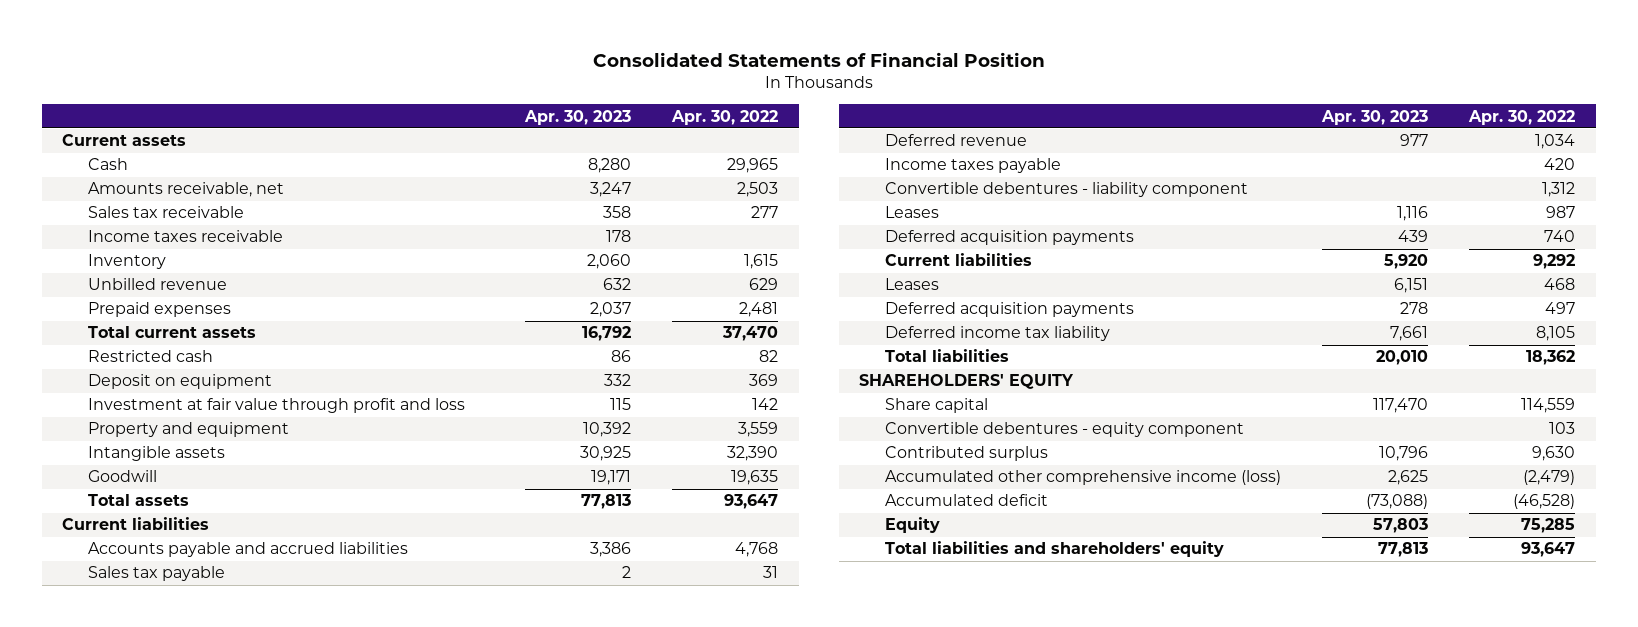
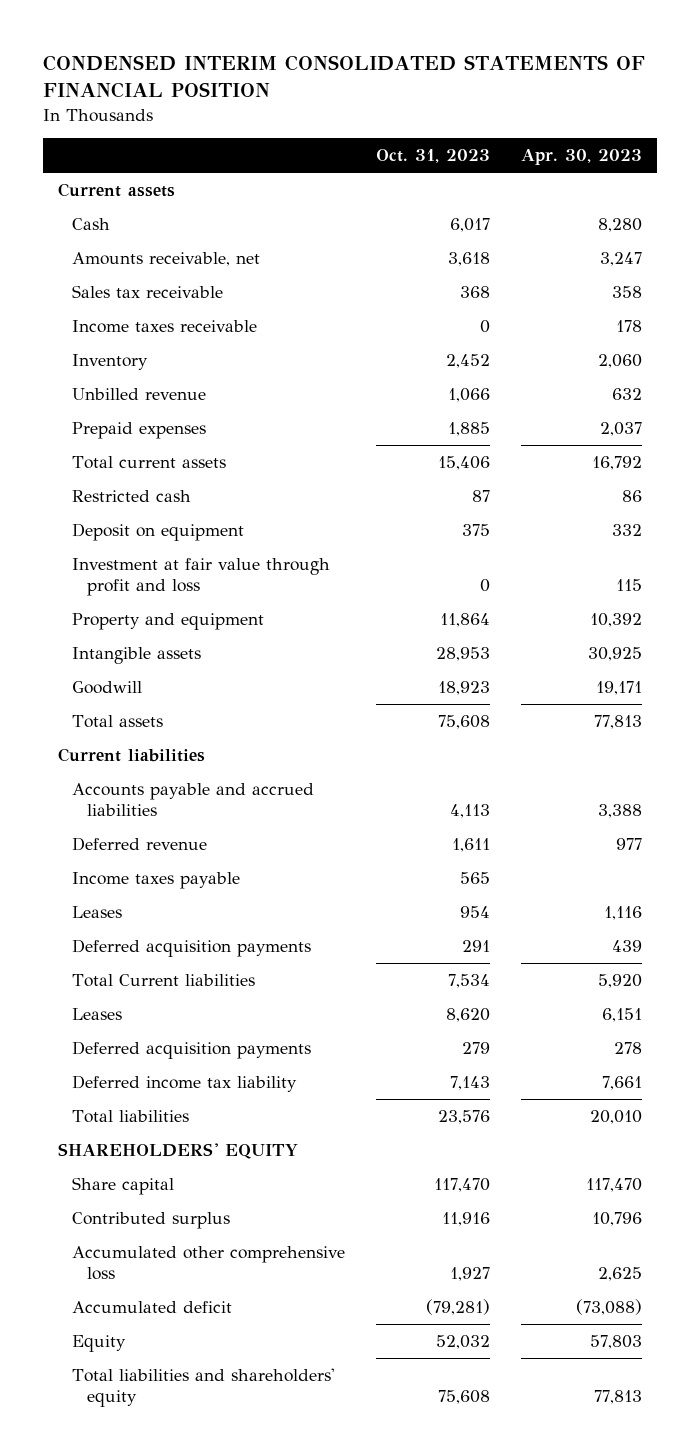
[592,51,1045,67] Consolidated Statements of Financial Position -> [42,54,645,98] CONDENSED INTERIM CONSOLIDATED STATEMENTS OF FINANCIAL POSITION
[671,109,779,125] Apr. 30, 2022 -> none
none -> [376,149,491,164] Oct. 31, 2023
[87,566,225,582] Sales tax payable -> none
[589,542,631,558] 3,386 -> [597,803,642,818] 3,388
[884,182,1248,198] Convertible debentures - liability component -> none
[884,253,1032,267] Current liabilities -> [72,974,256,988] Total Current liabilities
[884,422,1244,438] Convertible debentures - equity component -> none
[884,470,1281,486] Accumulated other comprehensive income (loss) -> [72,1246,346,1280] Accumulated other comprehensive loss

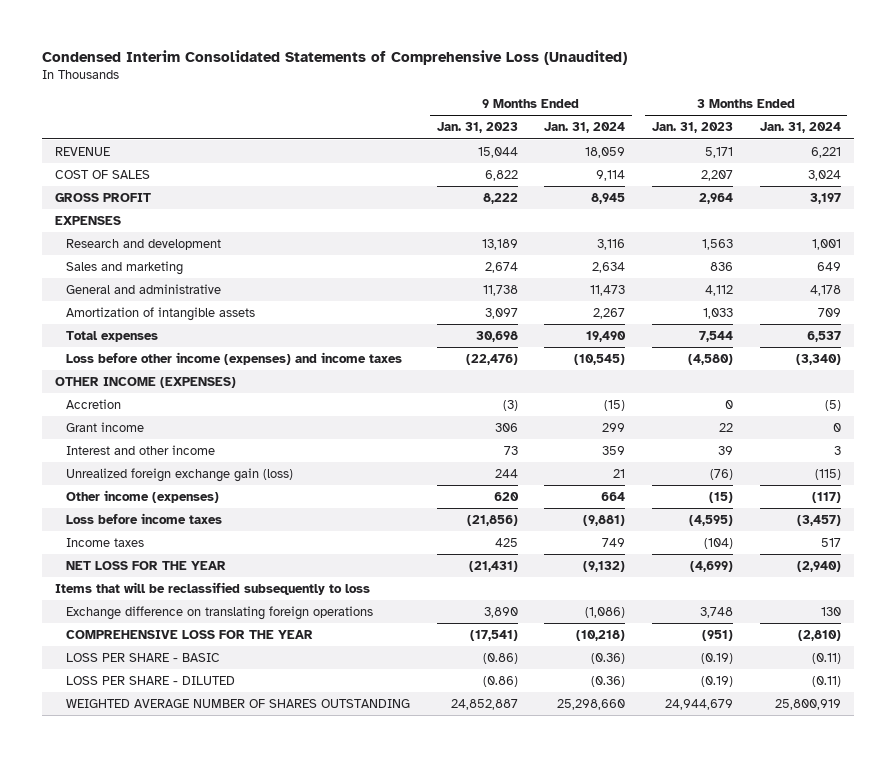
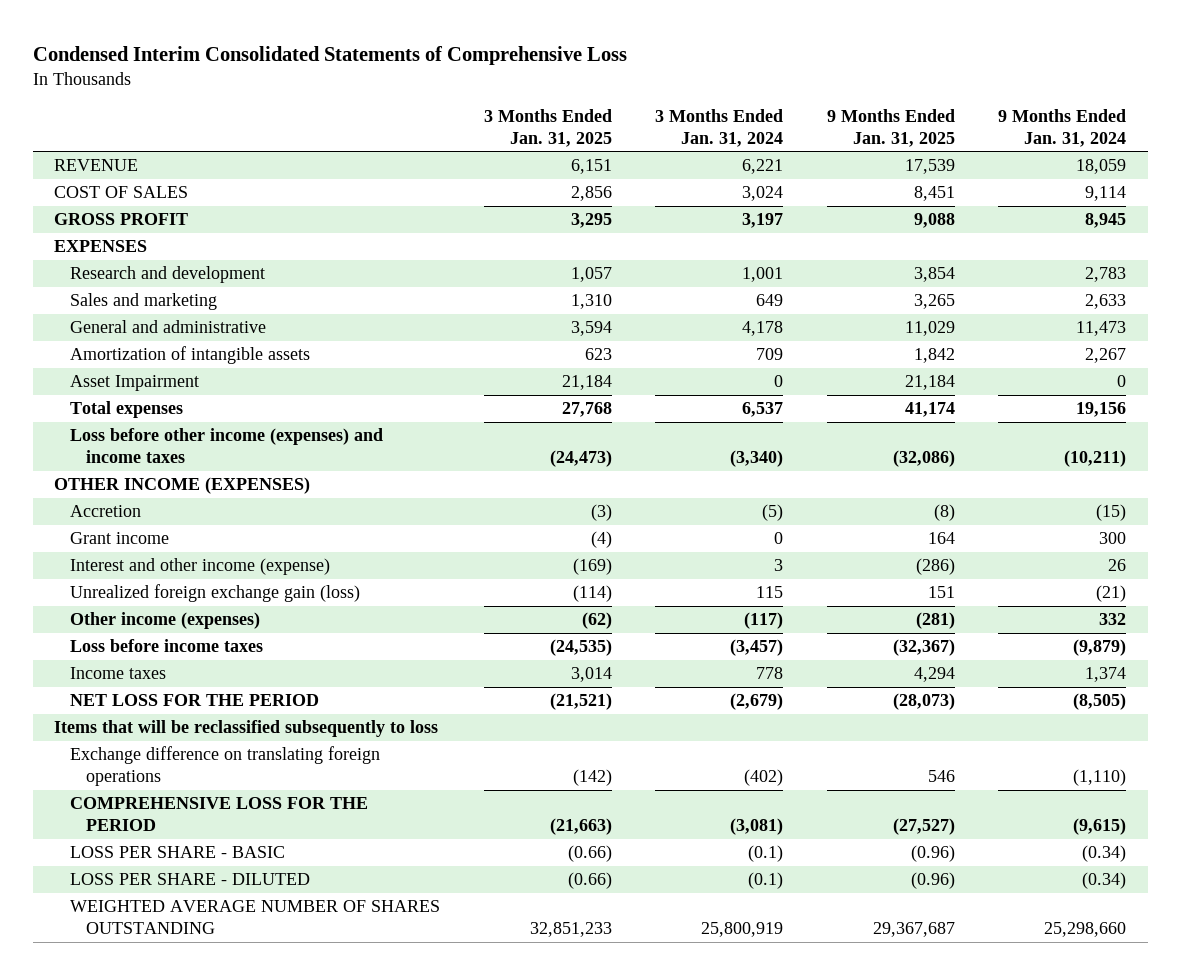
[42,50,628,66] Condensed Interim Consolidated Statements of Comprehensive Loss (Unaudited) -> [32,45,627,65] Condensed Interim Consolidated Statements of Comprehensive Loss
[436,122,518,134] Jan. 31, 2023 -> none
[652,122,734,134] Jan. 31, 2023 -> none
none -> [483,108,612,147] 3 Months Ended Jan. 31, 2025
none -> [826,108,955,147] 9 Months Ended Jan. 31, 2025
[597,238,626,250] 3,116 -> [1085,267,1127,283] 2,783
[592,261,626,273] 2,634 -> [1085,294,1127,310] 2,633
none -> [70,375,200,392] Asset Impairment
[586,330,627,342] 19,490 -> [1076,402,1127,418] 19,156
[574,353,626,365] (10,545) -> [1064,450,1127,468] (10,211)
[602,422,626,432] 299 -> [1099,532,1127,545] 300
[66,444,216,455] Interest and other income -> [70,558,331,576] Interest and other income (expense)
[602,445,626,455] 359 -> [1108,559,1127,572] 26
[613,468,626,478] 21 -> [1096,585,1127,603] (21)
[814,468,841,480] (115) -> [756,586,784,599] 115
[601,491,626,501] 664 -> [1099,613,1127,626] 332
[583,514,626,526] (9,881) -> [1073,639,1127,657] (9,879)
[602,537,626,547] 749 -> [1085,667,1127,683] 1,374
[820,537,841,547] 517 -> [756,667,784,680] 778
[66,560,227,570] NET LOSS FOR THE YEAR -> [70,694,320,707] NET LOSS FOR THE PERIOD
[583,560,626,572] (9,132) -> [1073,693,1127,711] (8,505)
[796,560,841,572] (2,940) -> [730,693,784,711] (2,679)
[585,606,626,618] (1,086) -> [1073,769,1127,787] (1,110)
[820,606,841,616] 130 -> [744,769,784,787] (402)
[66,629,314,639] COMPREHENSIVE LOSS FOR THE YEAR -> [70,797,369,832] COMPREHENSIVE LOSS FOR THE PERIOD
[576,629,626,641] (10,218) -> [1073,818,1127,836] (9,615)
[797,629,841,641] (2,810) -> [730,818,784,836] (3,081)
[591,652,626,664] (0.36) -> [1082,845,1127,863] (0.34)
[811,652,841,664] (0.11) -> [748,845,784,863] (0.1)
[591,675,626,687] (0.36) -> [1082,872,1127,890] (0.34)
[811,675,841,687] (0.11) -> [748,872,784,890] (0.1)

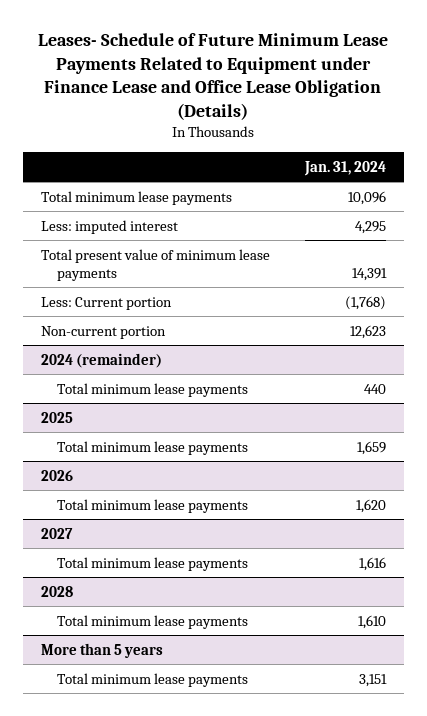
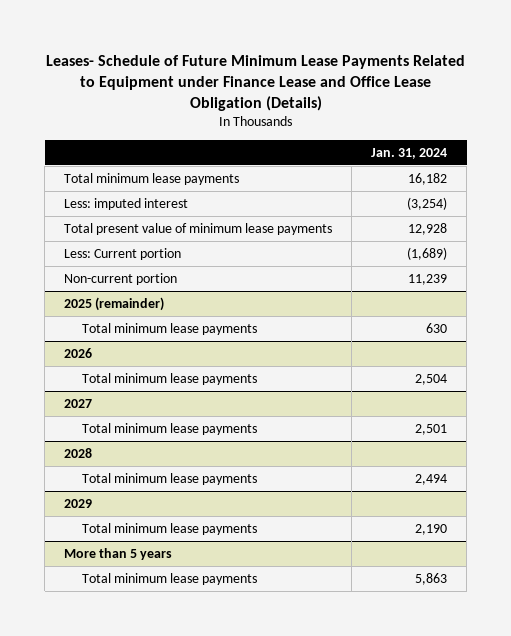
[40,411,73,423] 2025 -> none
[56,440,248,455] Total minimum lease payments -> none
[348,190,387,205] 10,096 -> [408,172,448,185] 16,182
[355,220,387,234] 4,295 -> [407,196,448,210] (3,254)
[352,267,388,281] 14,391 -> [408,222,448,235] 12,928
[345,295,387,310] (1,768) -> [407,246,448,260] (1,689)
[350,324,387,339] 12,623 -> [408,273,448,285] 11,239
[40,352,162,368] 2024 (remainder) -> [64,296,165,311] 2025 (remainder)
[364,383,387,394] 440 -> [426,322,448,333] 630
[356,498,387,513] 1,620 -> [415,373,448,385] 2,504
[359,556,387,571] 1,616 -> [415,423,448,435] 2,501
[358,614,387,629] 1,610 -> [415,473,448,485] 2,494
none -> [64,498,93,508] 2029
none -> [82,522,258,535] Total minimum lease payments
[359,673,388,687] 3,151 -> [415,572,448,585] 5,863

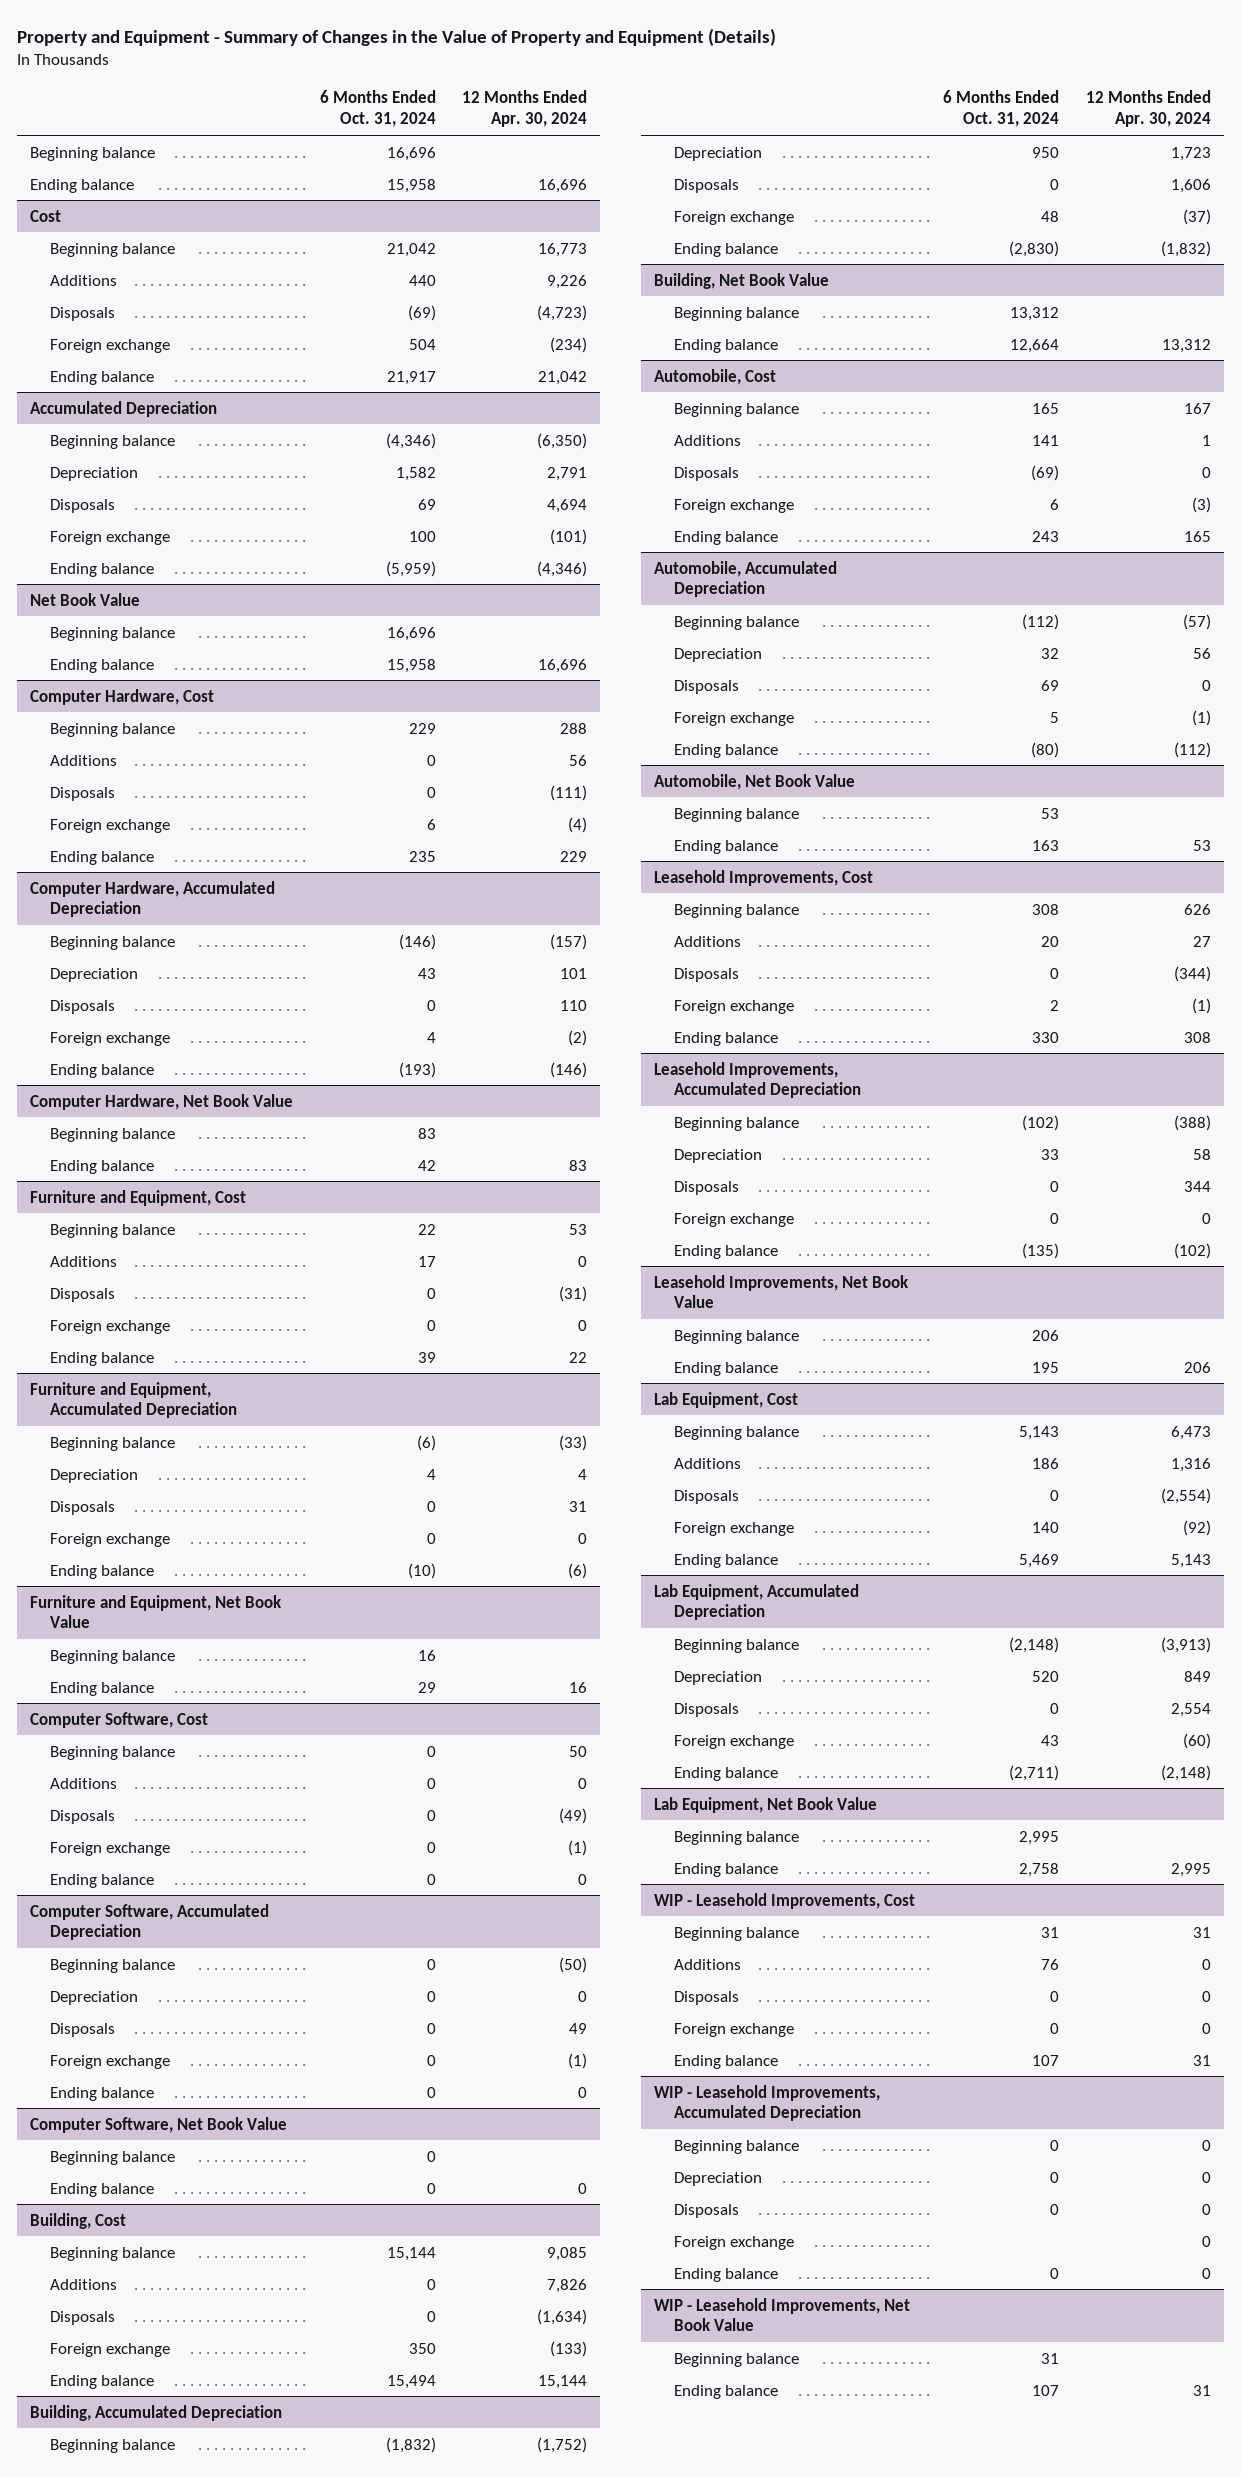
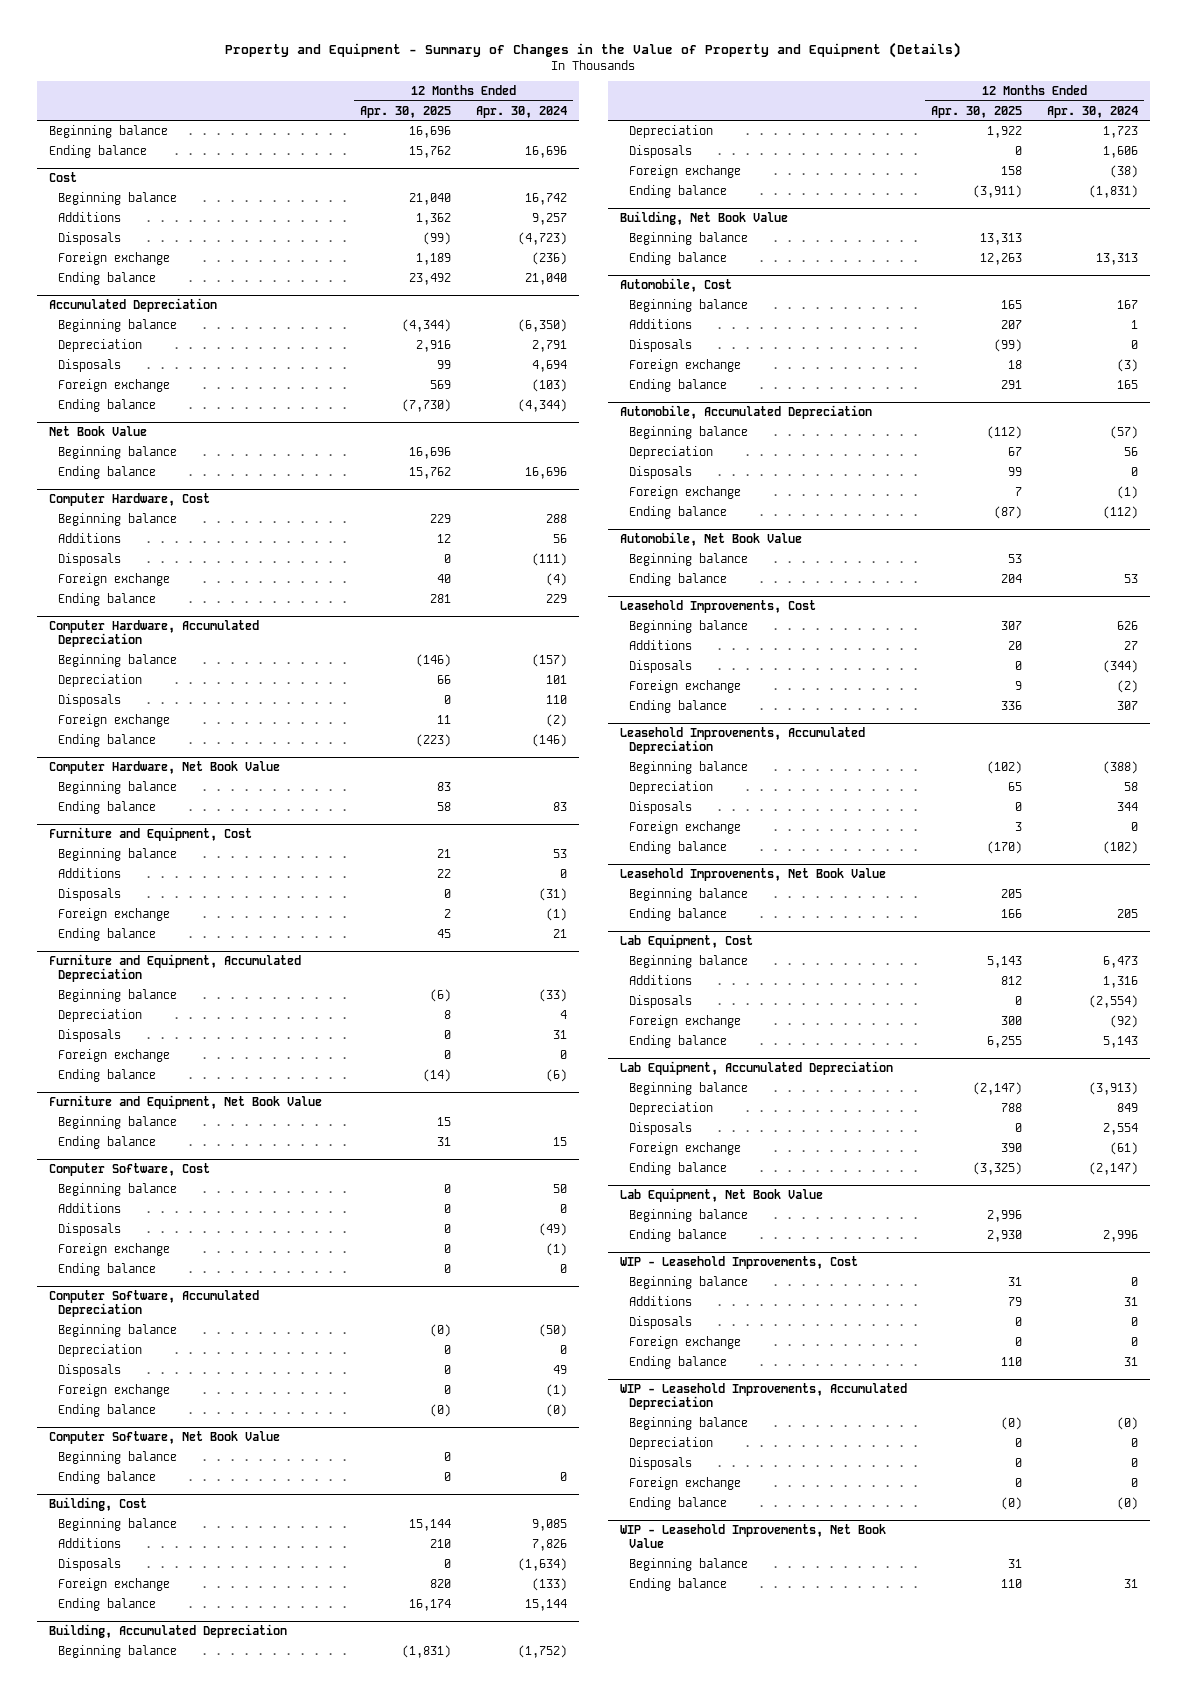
[319,90,436,128] 6 Months Ended Oct. 31, 2024 -> none
none -> [360,105,452,118] Apr. 30, 2025
[537,242,587,257] 16,773 -> [524,192,567,205] 16,742
[546,274,587,289] 9,226 -> [531,212,567,225] 9,257
[549,336,587,353] (234) -> [531,251,567,265] (236)
[537,370,587,385] 21,042 -> [524,272,567,285] 21,040
[549,528,587,545] (101) -> [531,378,567,392] (103)
[536,560,587,577] (4,346) -> [517,398,567,412] (4,344)
[577,1319,587,1331] 0 -> [545,907,567,921] (1)
[568,1351,587,1363] 22 -> [552,928,567,938] 21
[568,1681,587,1693] 16 -> [552,1136,567,1146] 15
[577,2086,587,2098] 0 -> [545,1403,567,1417] (0)
[1182,208,1211,225] (37) -> [1109,164,1138,178] (38)
[1160,240,1211,257] (1,832) -> [1088,184,1138,198] (1,831)
[1161,338,1211,353] 13,312 -> [1095,252,1138,265] 13,313
[1191,997,1211,1014] (1) -> [1116,679,1138,693] (2)
[1183,1031,1211,1043] 308 -> [1116,700,1138,710] 307
[1183,1361,1211,1373] 206 -> [1116,908,1138,918] 205
[1182,1732,1211,1749] (60) -> [1109,1141,1138,1155] (61)
[1160,1764,1211,1781] (2,148) -> [1088,1161,1138,1175] (2,147)
[1170,1862,1211,1877] 2,995 -> [1102,1229,1138,1242] 2,996
[1192,1926,1211,1938] 31 -> [1130,1276,1138,1286] 0
[1201,1958,1211,1970] 0 -> [1123,1296,1138,1306] 31
[1201,2139,1211,2151] 0 -> [1116,1416,1138,1430] (0)
[1201,2267,1211,2279] 0 -> [1116,1496,1138,1510] (0)

